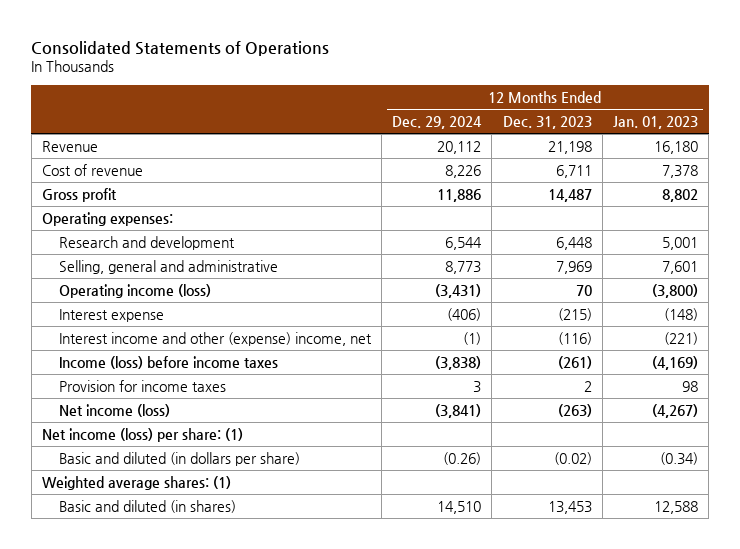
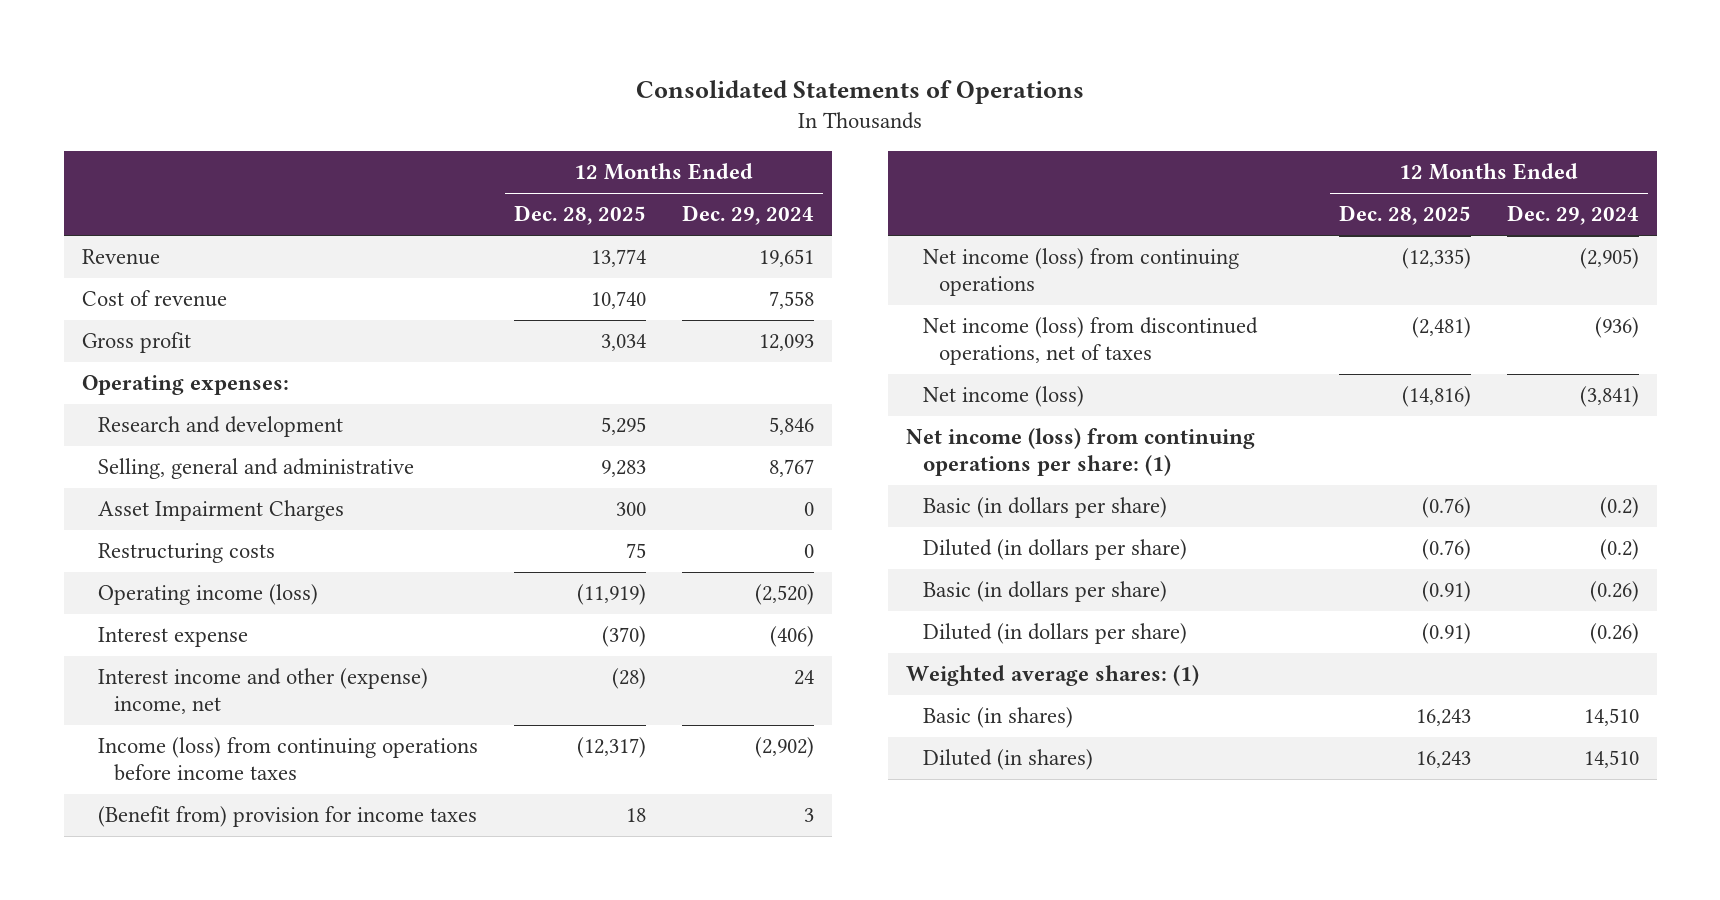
[502,116,592,130] Dec. 31, 2023 -> none
[612,116,698,130] Jan. 01, 2023 -> none
none -> [514,205,647,226] Dec. 28, 2025
[437,140,482,154] 20,112 -> [759,249,815,268] 19,651
[445,164,482,178] 8,226 -> [769,291,815,310] 7,558
[437,188,482,202] 11,886 -> [759,334,815,352] 12,093
[445,236,483,250] 6,544 -> [769,417,815,436] 5,846
[445,260,482,274] 8,773 -> [769,459,815,478] 8,767
none -> [98,500,345,522] Asset Impairment Charges
none -> [98,543,276,564] Restructuring costs
[435,283,482,298] (3,431) -> [755,584,815,606] (2,520)
[463,331,482,345] (1) -> [794,670,815,686] 24
[58,355,278,369] Income (loss) before income taxes -> [98,737,479,782] Income (loss) from continuing operations before income taxes
[435,355,482,370] (3,838) -> [755,737,815,759] (2,902)
[58,379,226,392] Provision for income taxes -> [98,806,478,828] (Benefit from) provision for income taxes
none -> [922,248,1239,297] Net income (loss) from continuing operations
none -> [922,317,1258,366] Net income (loss) from discontinued operations, net of taxes
[41,427,243,442] Net income (loss) per share: (1) -> [906,428,1256,477] Net income (loss) from continuing operations per share: (1)
none -> [922,497,1167,519] Basic (in dollars per share)
none -> [922,539,1187,561] Diluted (in dollars per share)
[58,451,300,466] Basic and diluted (in dollars per share) -> [922,581,1167,603] Basic (in dollars per share)
none -> [922,623,1187,645] Diluted (in dollars per share)
[58,499,236,513] Basic and diluted (in shares) -> [922,707,1073,729] Basic (in shares)
none -> [922,749,1093,771] Diluted (in shares)

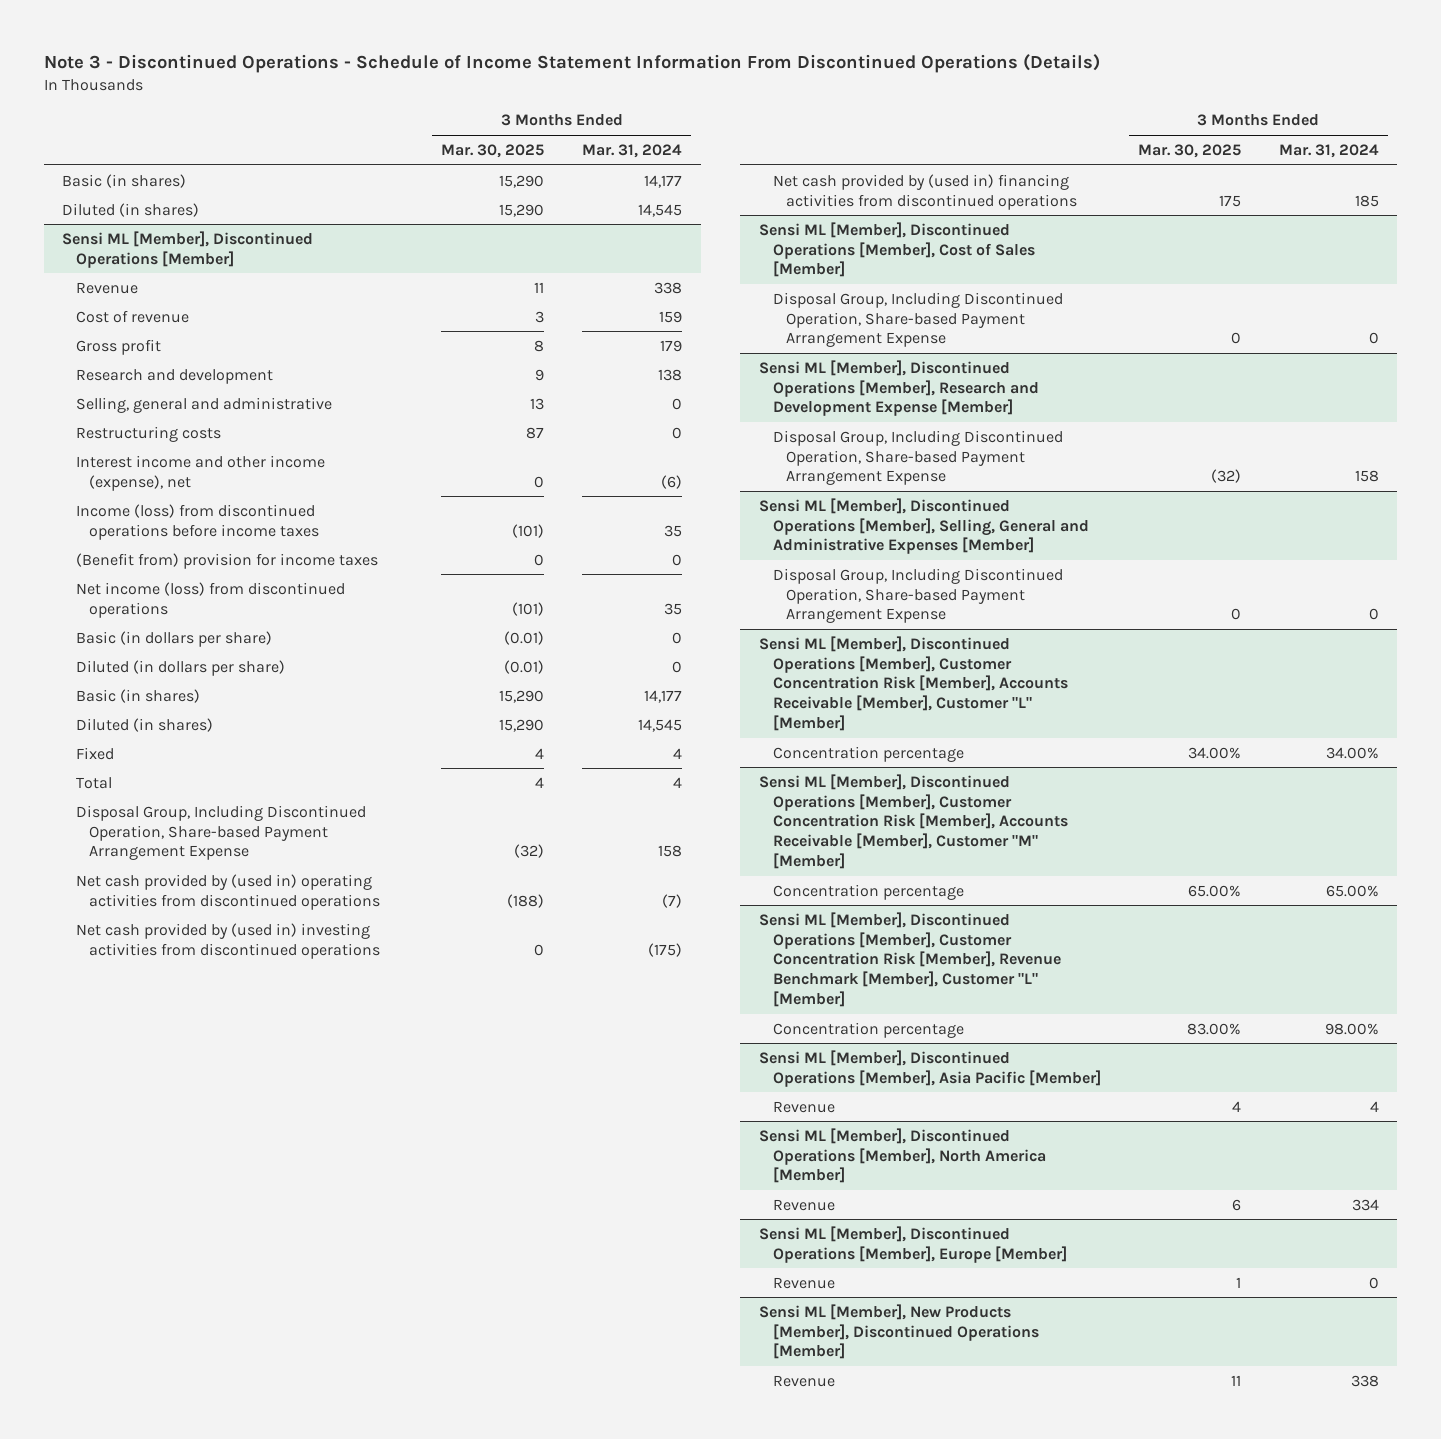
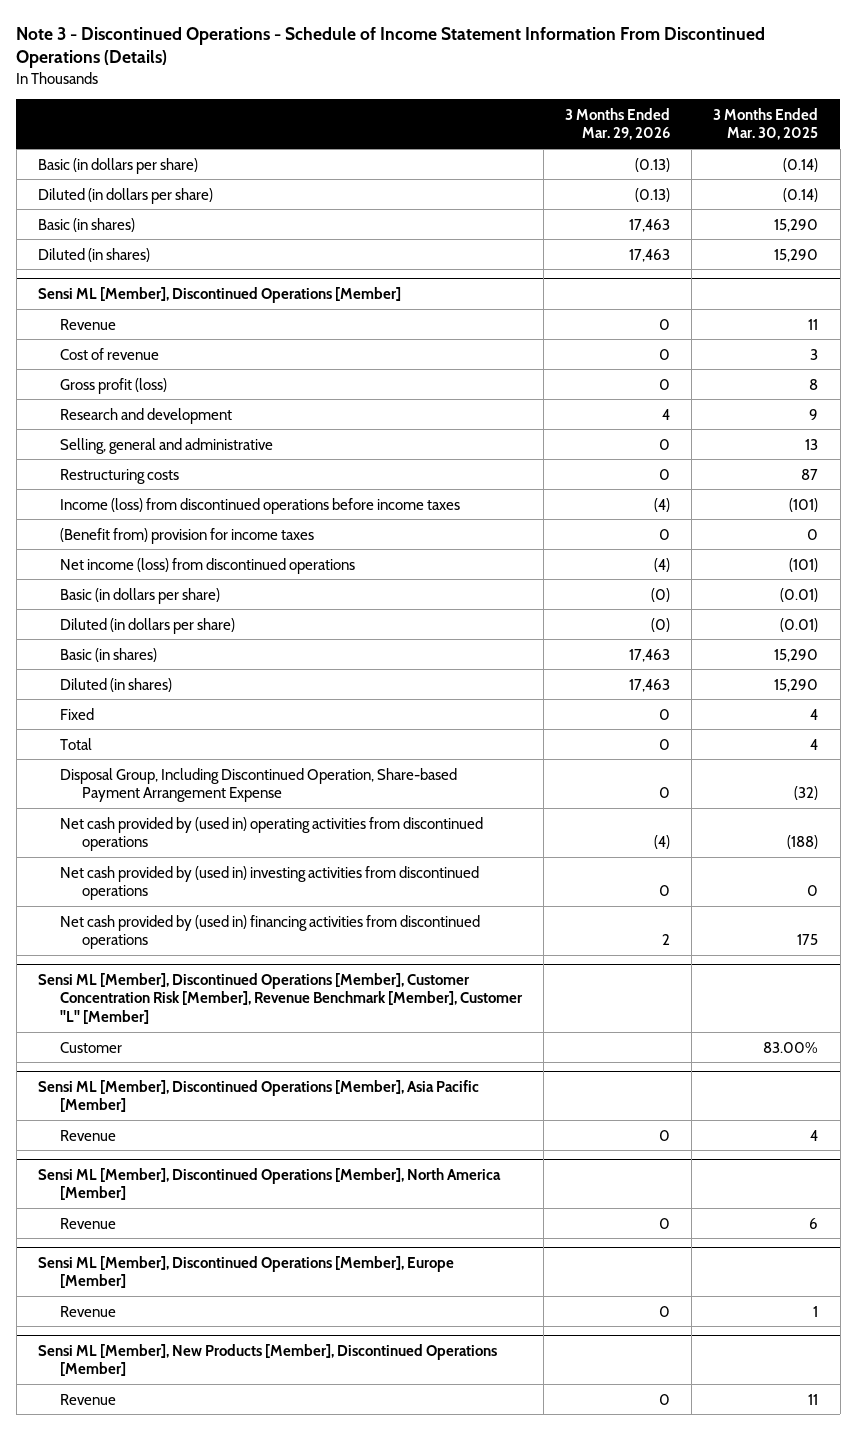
[581,143,682,158] Mar. 31, 2024 -> none
none -> [565,107,671,141] 3 Months Ended Mar. 29, 2026
none -> [37,157,198,174] Basic (in dollars per share)
none -> [37,187,213,204] Diluted (in dollars per share)
[75,338,161,355] Gross profit -> [60,377,168,394] Gross profit (loss)
[75,454,325,491] Interest income and other income (expense), net -> none
[759,221,1035,278] Sensi ML [Member], Discontinued Operations [Member], Cost of Sales [Member] -> none
[772,291,1063,348] Disposal Group, Including Discontinued Operation, Share-based Payment Arrangement Expense -> none
[759,359,1039,417] Sensi ML [Member], Discontinued Operations [Member], Research and Development Expense [Member] -> none
[772,429,1063,486] Disposal Group, Including Discontinued Operation, Share-based Payment Arrangement Expense -> none
[759,497,1089,555] Sensi ML [Member], Discontinued Operations [Member], Selling, General and Administrative Expenses [Member] -> none
[772,567,1063,624] Disposal Group, Including Discontinued Operation, Share-based Payment Arrangement Expense -> none
[759,635,1068,732] Sensi ML [Member], Discontinued Operations [Member], Customer Concentration Risk [Member], Accounts Receivable [Member], Customer "L" [Member] -> none
[772,745,964,762] Concentration percentage -> none
[759,773,1068,870] Sensi ML [Member], Discontinued Operations [Member], Customer Concentration Risk [Member], Accounts Receivable [Member], Customer "M" [Member] -> none
[772,883,964,900] Concentration percentage -> none
[772,1021,964,1038] Concentration percentage -> [60,1041,123,1053] Customer

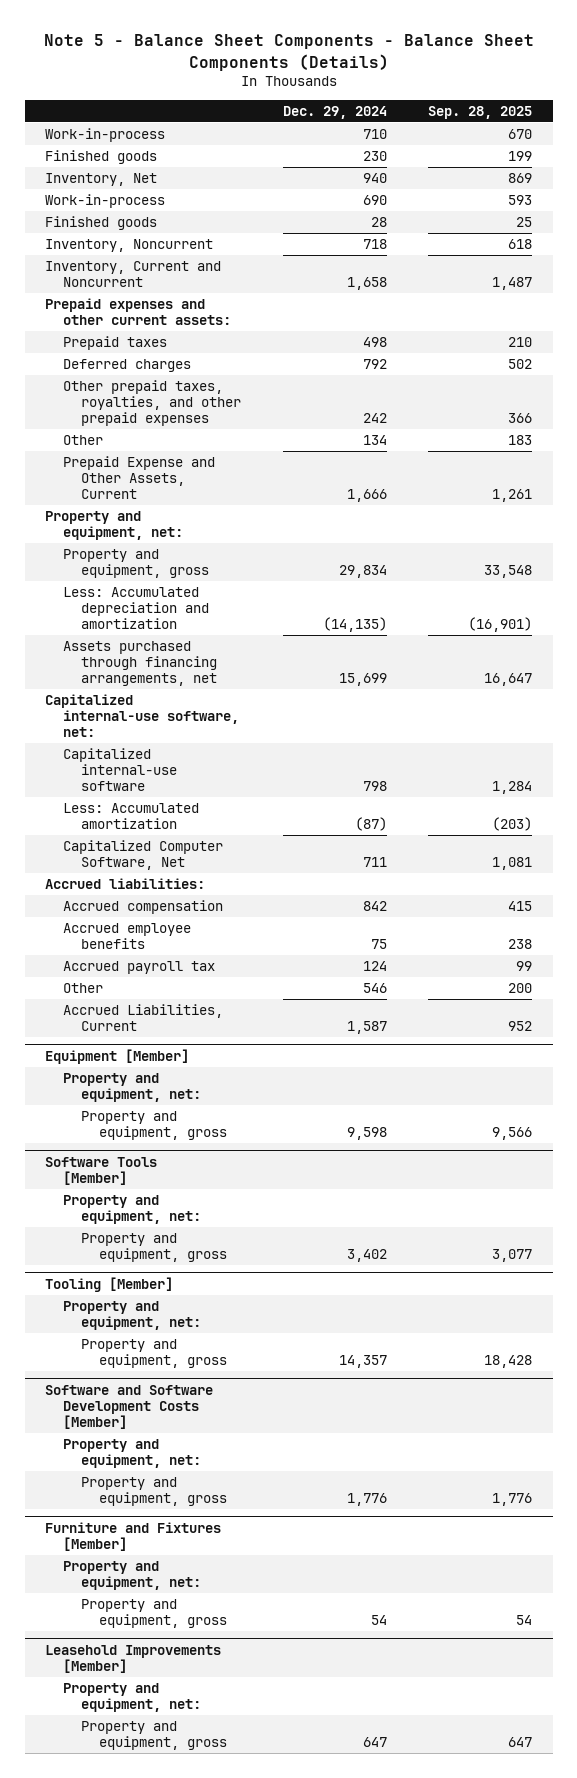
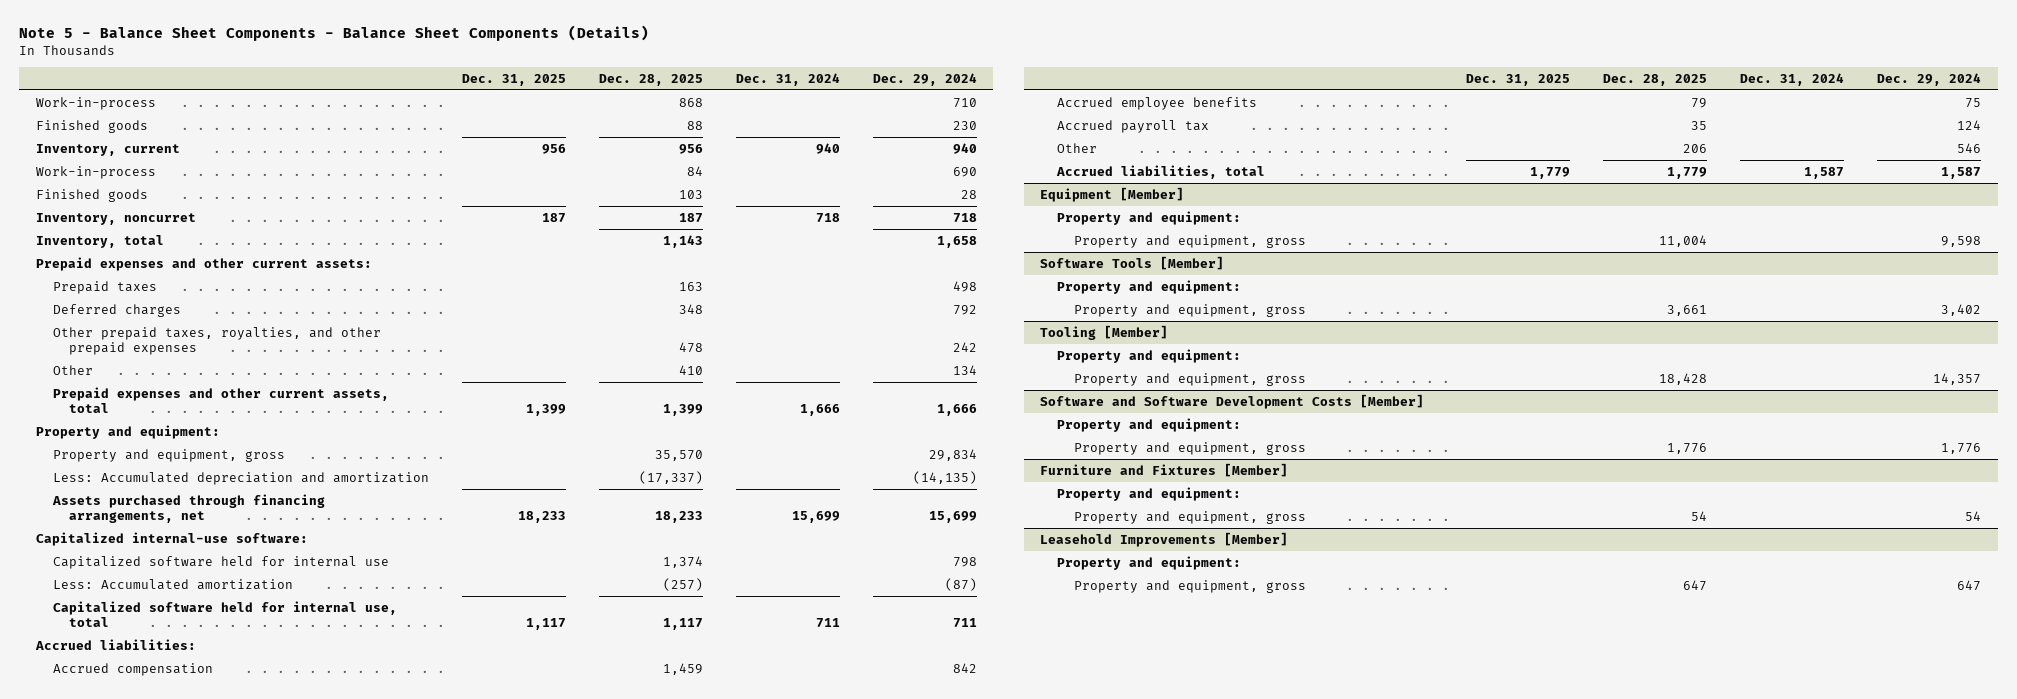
[427,106,532,120] Sep. 28, 2025 -> none
none -> [461,73,566,86] Dec. 31, 2025
none -> [598,73,703,86] Dec. 28, 2025
none -> [735,72,840,86] Dec. 31, 2024
[45,173,158,187] Inventory, Net -> [35,143,180,156] Inventory, current
[45,239,214,253] Inventory, Noncurrent -> [35,212,196,225] Inventory, noncurret
[45,261,222,287] Inventory, Current and Noncurrent -> [35,234,164,248] Inventory, total
[63,456,216,499] Prepaid Expense and Other Assets, Current -> [52,386,389,414] Prepaid expenses and other current assets, total
[45,511,184,540] Property and equipment, net: -> [35,424,220,439] Property and equipment:
[45,694,240,737] Capitalized internal-use software, net: -> [35,531,308,546] Capitalized internal-use software:
[63,748,178,791] Capitalized internal-use software -> [52,555,389,569] Capitalized software held for internal use
[63,840,224,870] Capitalized Computer Software, Net -> [52,600,397,628] Capitalized software held for internal use, total
[63,1004,224,1031] Accrued Liabilities, Current -> [1056,164,1266,179] Accrued liabilities, total
[63,1073,202,1102] Property and equipment, net: -> [1057,210,1242,225] Property and equipment:
[63,1195,202,1224] Property and equipment, net: -> [1057,279,1242,294] Property and equipment:
[63,1301,202,1330] Property and equipment, net: -> [1057,348,1242,363] Property and equipment:
[63,1439,202,1468] Property and equipment, net: -> [1057,417,1242,432] Property and equipment:
[63,1561,202,1590] Property and equipment, net: -> [1057,486,1242,501] Property and equipment:
[63,1683,202,1712] Property and equipment, net: -> [1057,555,1242,570] Property and equipment:

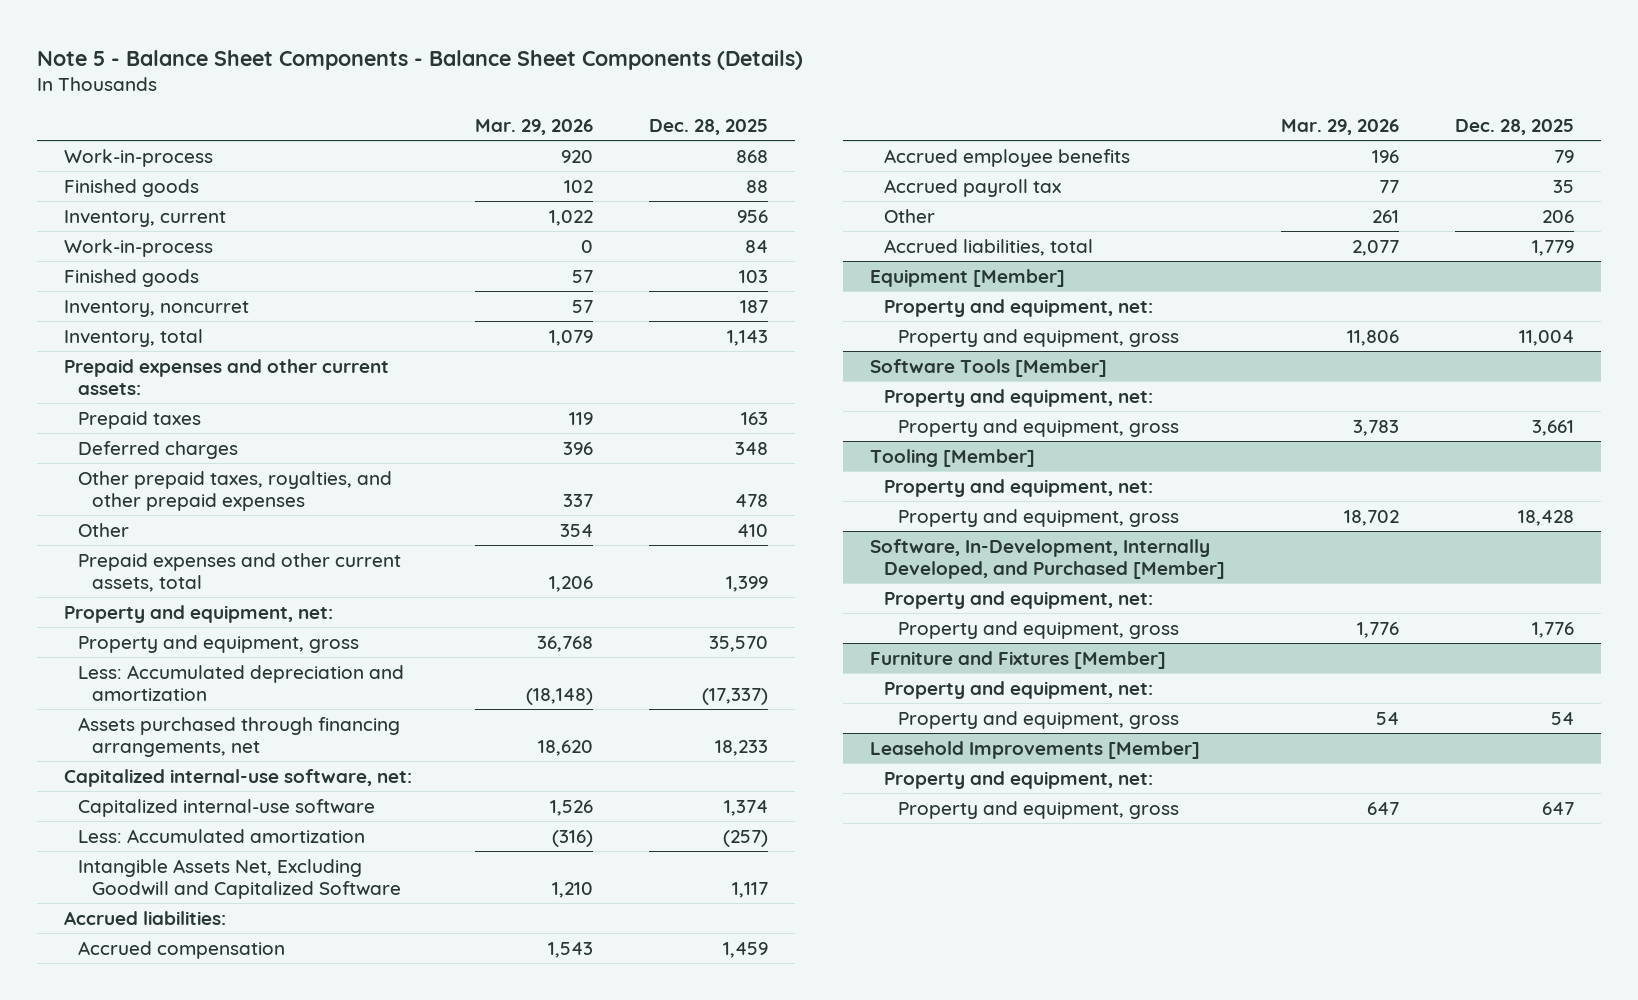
[461,73,566,86] Dec. 31, 2025 -> none
[735,72,840,86] Dec. 31, 2024 -> none
[872,72,977,86] Dec. 29, 2024 -> none
none -> [474,118,593,135] Mar. 29, 2026
[35,424,220,439] Property and equipment: -> [64,604,334,623] Property and equipment, net:
[35,531,308,546] Capitalized internal-use software: -> [64,768,413,787] Capitalized internal-use software, net:
[52,555,389,569] Capitalized software held for internal use -> [78,798,376,817] Capitalized internal-use software
[52,600,397,628] Capitalized software held for internal use, total -> [78,858,402,899] Intangible Assets Net, Excluding Goodwill and Capitalized Software
[1057,210,1242,225] Property and equipment: -> [884,298,1154,317] Property and equipment, net:
[1057,279,1242,294] Property and equipment: -> [884,388,1154,407] Property and equipment, net:
[1057,348,1242,363] Property and equipment: -> [884,478,1154,497] Property and equipment, net:
[1040,393,1425,409] Software and Software Development Costs [Member] -> [870,538,1226,579] Software, In-Development, Internally Developed, and Purchased [Member]
[1057,417,1242,432] Property and equipment: -> [884,590,1154,609] Property and equipment, net:
[1057,486,1242,501] Property and equipment: -> [884,680,1154,699] Property and equipment, net:
[1057,555,1242,570] Property and equipment: -> [884,770,1154,789] Property and equipment, net:

